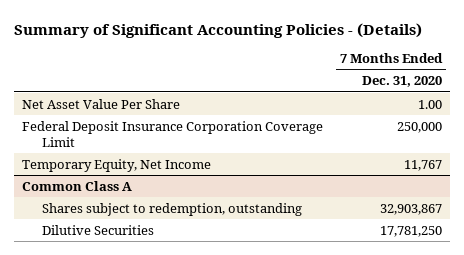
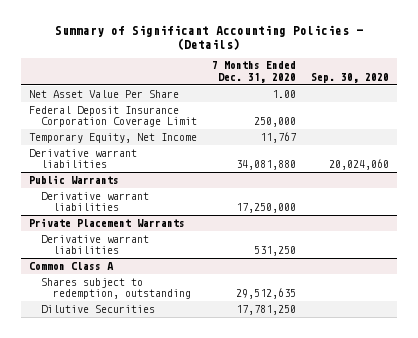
none -> [311,72,390,83] Sep. 30, 2020
none -> [28,148,137,169] Derivative warrant liabilities
none -> [28,174,119,184] Public Warrants
none -> [41,191,150,212] Derivative warrant liabilities
none -> [28,217,185,227] Private Placement Warrants
none -> [41,234,150,255] Derivative warrant liabilities
[379,203,442,215] 32,903,867 -> [236,288,297,300] 29,512,635

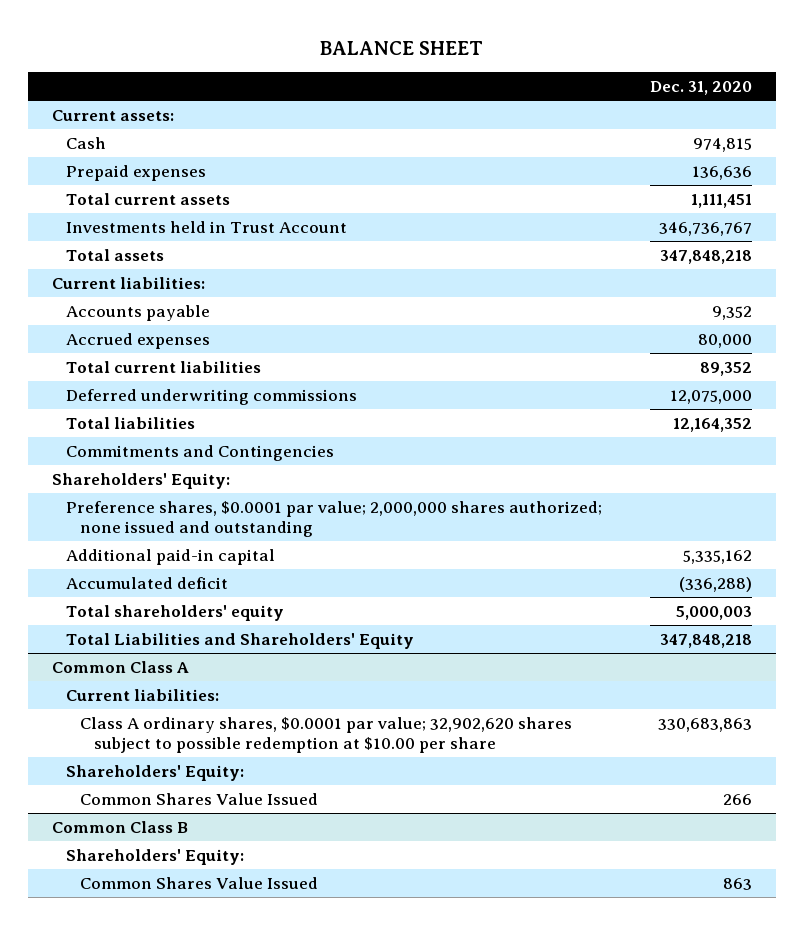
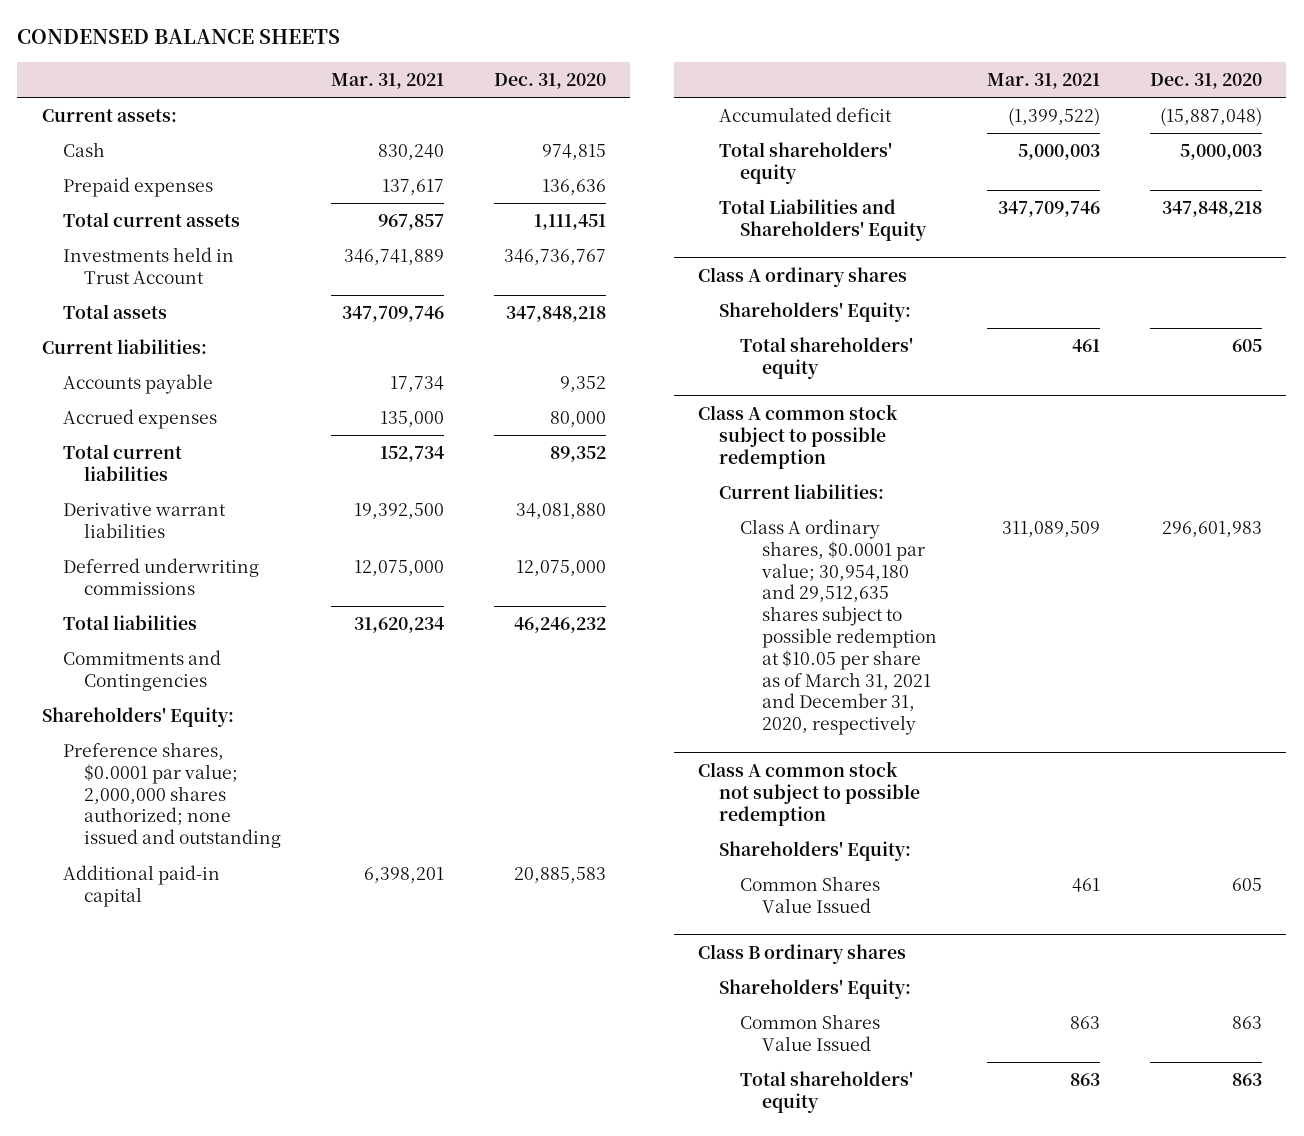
[320,40,484,55] BALANCE SHEET -> [17,29,341,45] CONDENSED BALANCE SHEETS
none -> [330,72,444,89] Mar. 31, 2021
none -> [63,503,227,538] Derivative warrant liabilities
[672,417,752,432] 12,164,352 -> [513,617,606,634] 46,246,232
[682,549,752,564] 5,335,162 -> [513,867,606,884] 20,885,583
[678,576,752,592] (336,288) -> [1159,107,1262,127] (15,887,048)
[52,660,190,673] Common Class A -> [698,266,908,287] Class A ordinary shares
none -> [719,302,912,323] Shareholders' Equity:
none -> [740,337,914,379] Total shareholders' equity
none -> [698,403,899,469] Class A common stock subject to possible redemption
[79,716,572,754] Class A ordinary shares, $0.0001 par value; 32,902,620 shares subject to possible redemption at $10.00 per share -> [740,519,937,736] Class A ordinary shares, $0.0001 par value; 30,954,180 and 29,512,635 shares subject to possible redemption at $10.05 per share as of March 31, 2021 and December 31, 2020, respectively
[657,717,752,732] 330,683,863 -> [1161,521,1262,538] 296,601,983
none -> [698,760,921,826] Class A common stock not subject to possible redemption
[722,793,752,805] 266 -> [1231,878,1262,892] 605
[52,820,189,833] Common Class B -> [698,943,907,964] Class B ordinary shares
none -> [740,1071,914,1113] Total shareholders' equity

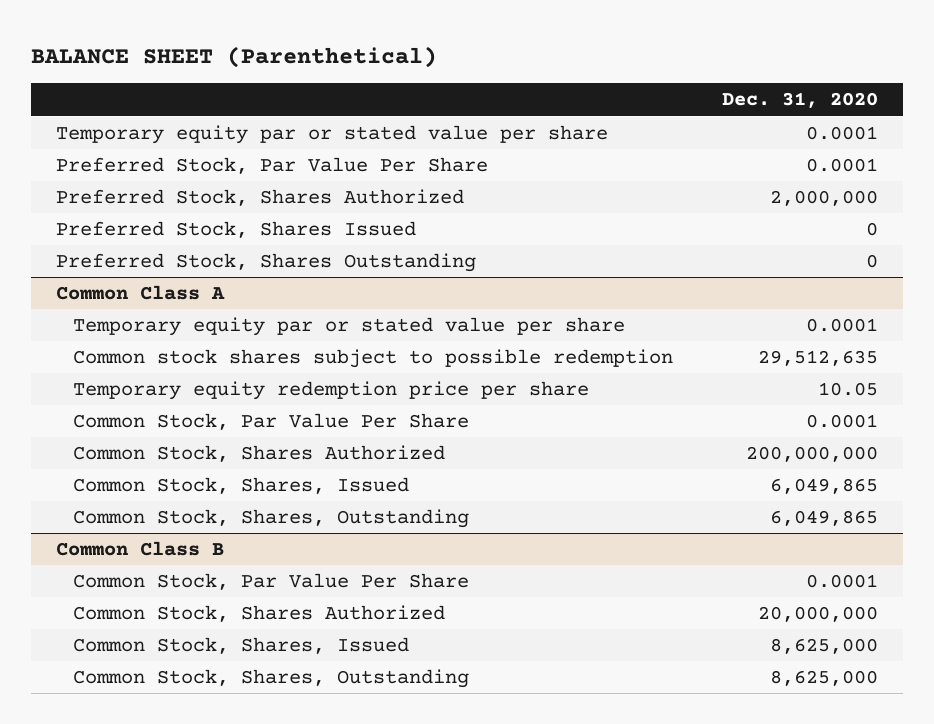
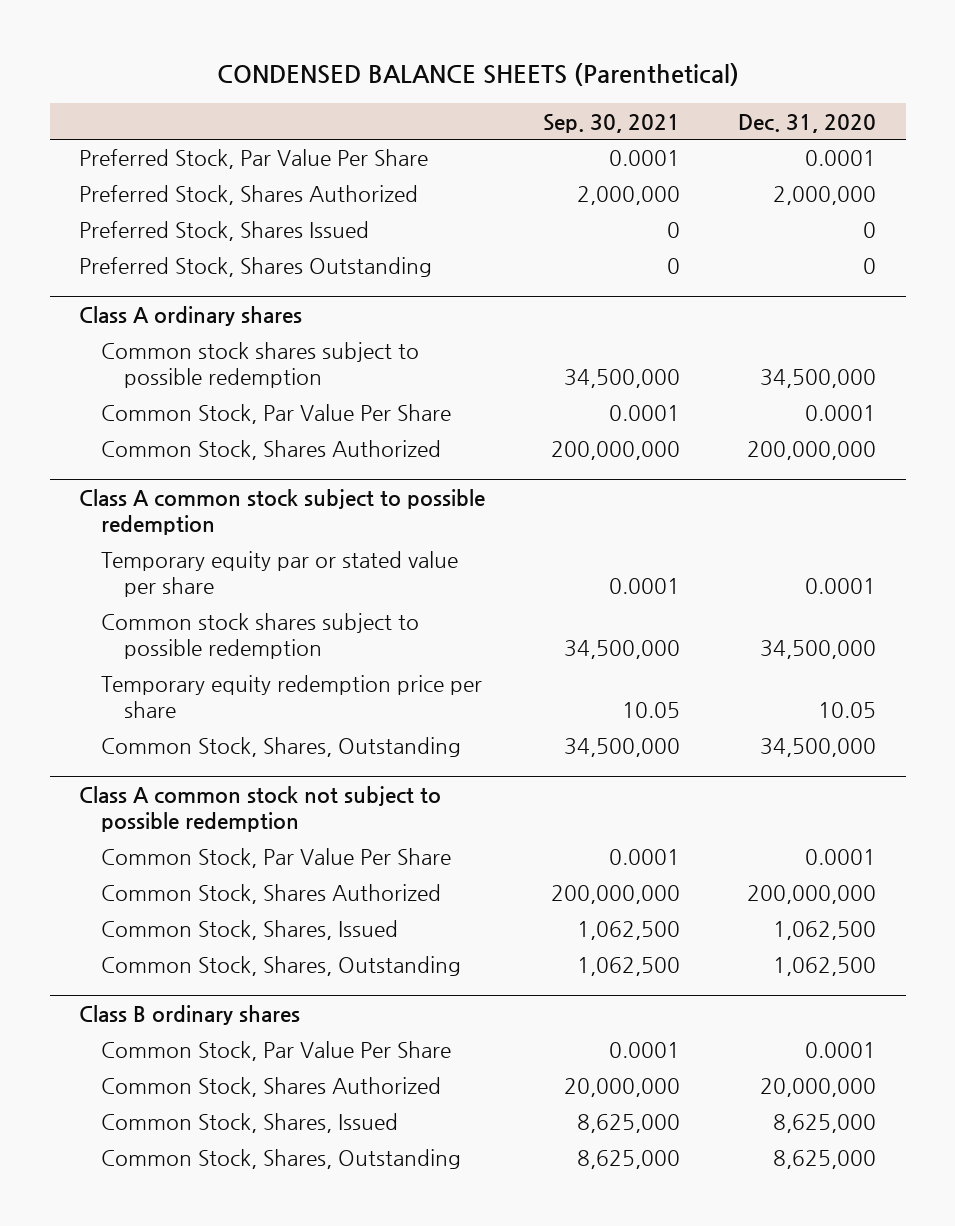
[31,45,438,68] BALANCE SHEET (Parenthetical) -> [216,63,739,87] CONDENSED BALANCE SHEETS (Parenthetical)
none -> [543,113,681,133] Sep. 30, 2021
[56,125,609,145] Temporary equity par or stated value per share -> none
[56,285,226,301] Common Class A -> [78,306,302,327] Class A ordinary shares
none -> [101,342,420,389] Common stock shares subject to possible redemption
none -> [101,404,452,425] Common Stock, Par Value Per Share
none -> [101,440,442,461] Common Stock, Shares Authorized
none -> [78,489,485,536] Class A common stock subject to possible redemption
[758,350,879,367] 29,512,635 -> [760,640,877,660] 34,500,000
none -> [101,737,462,758] Common Stock, Shares, Outstanding
none -> [78,786,441,833] Class A common stock not subject to possible redemption
[770,478,879,495] 6,049,865 -> [773,921,877,941] 1,062,500
[770,510,879,527] 6,049,865 -> [773,957,877,977] 1,062,500
[56,541,225,557] Common Class B -> [78,1005,300,1026] Class B ordinary shares

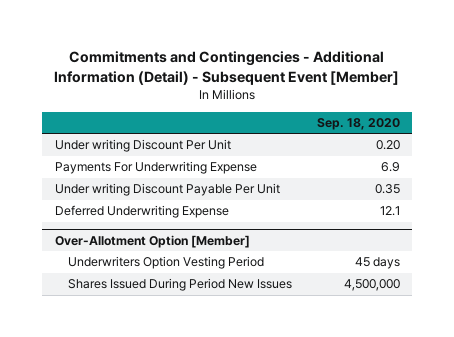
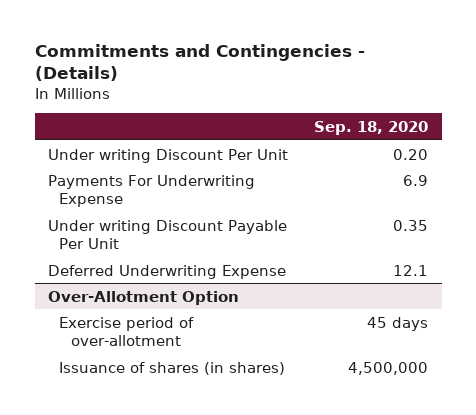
[54,50,400,85] Commitments and Contingencies - Additional Information (Detail) - Subsequent Event [Member] -> [34,43,365,82] Commitments and Contingencies - (Details)
[68,256,265,270] Underwriters Option Vesting Period -> none
[54,234,250,248] Over-Allotment Option [Member] -> [47,290,239,305] Over-Allotment Option
none -> [59,316,195,346] Exercise period of over-allotment
[68,278,293,292] Shares Issued During Period New Issues -> [59,361,286,375] Issuance of shares (in shares)

